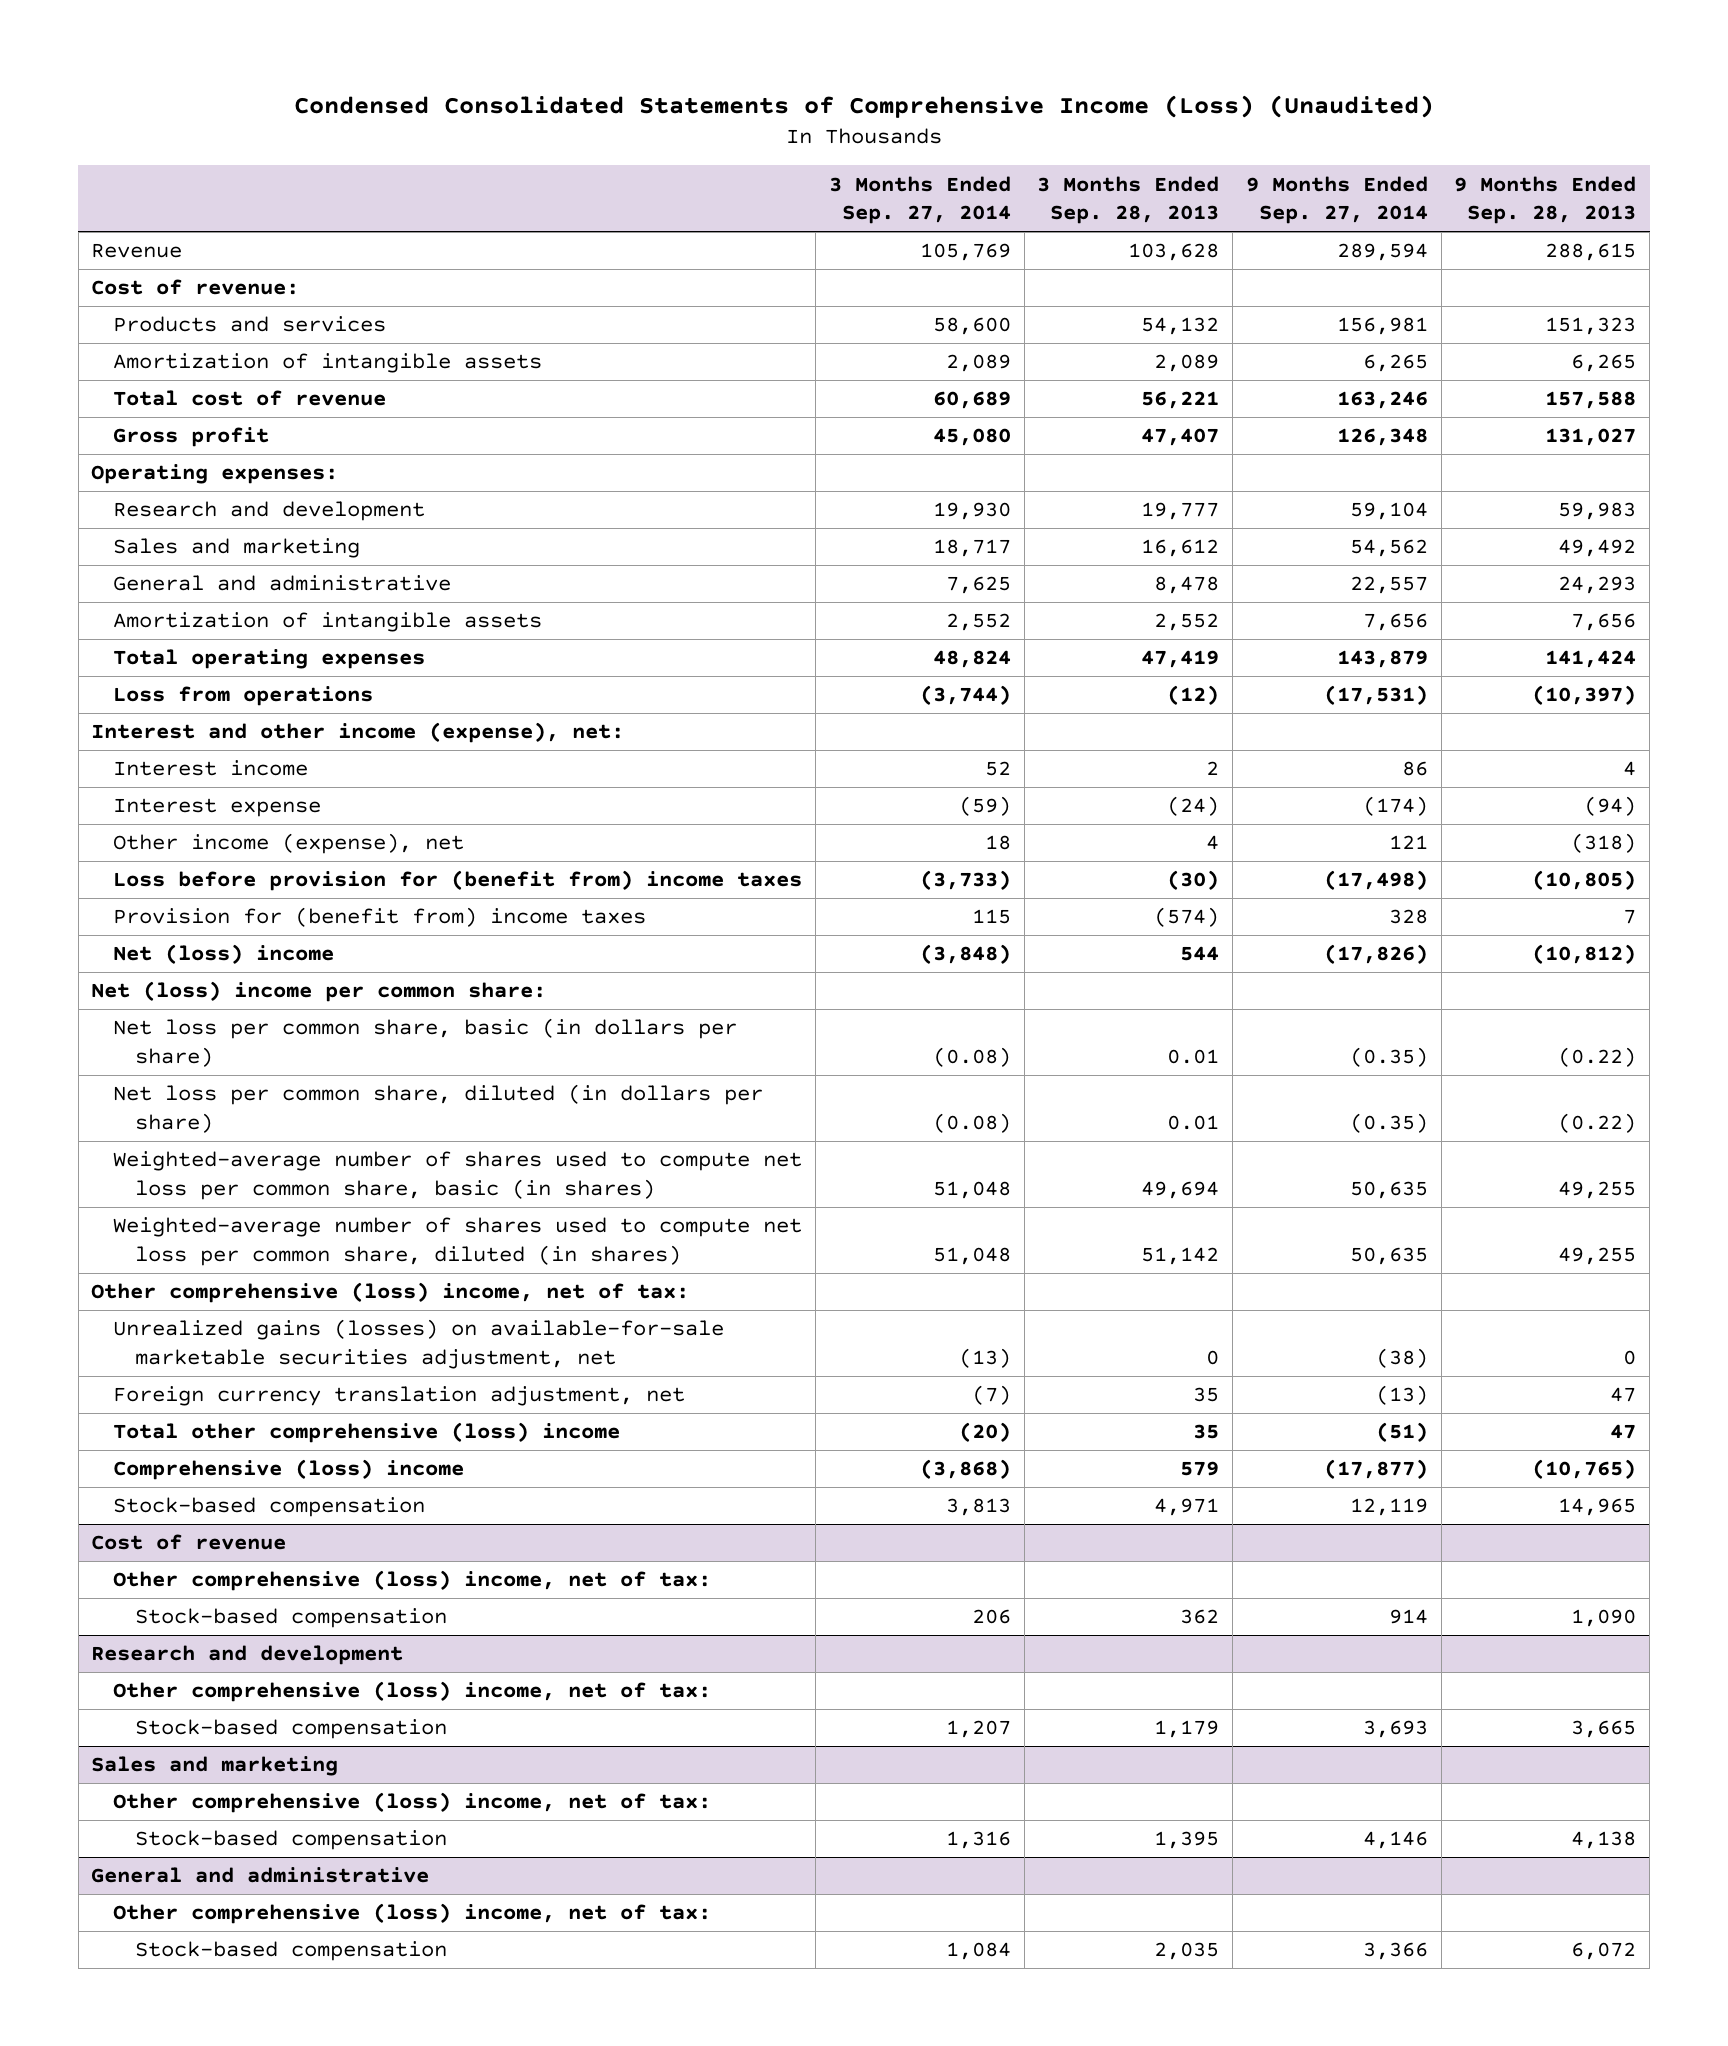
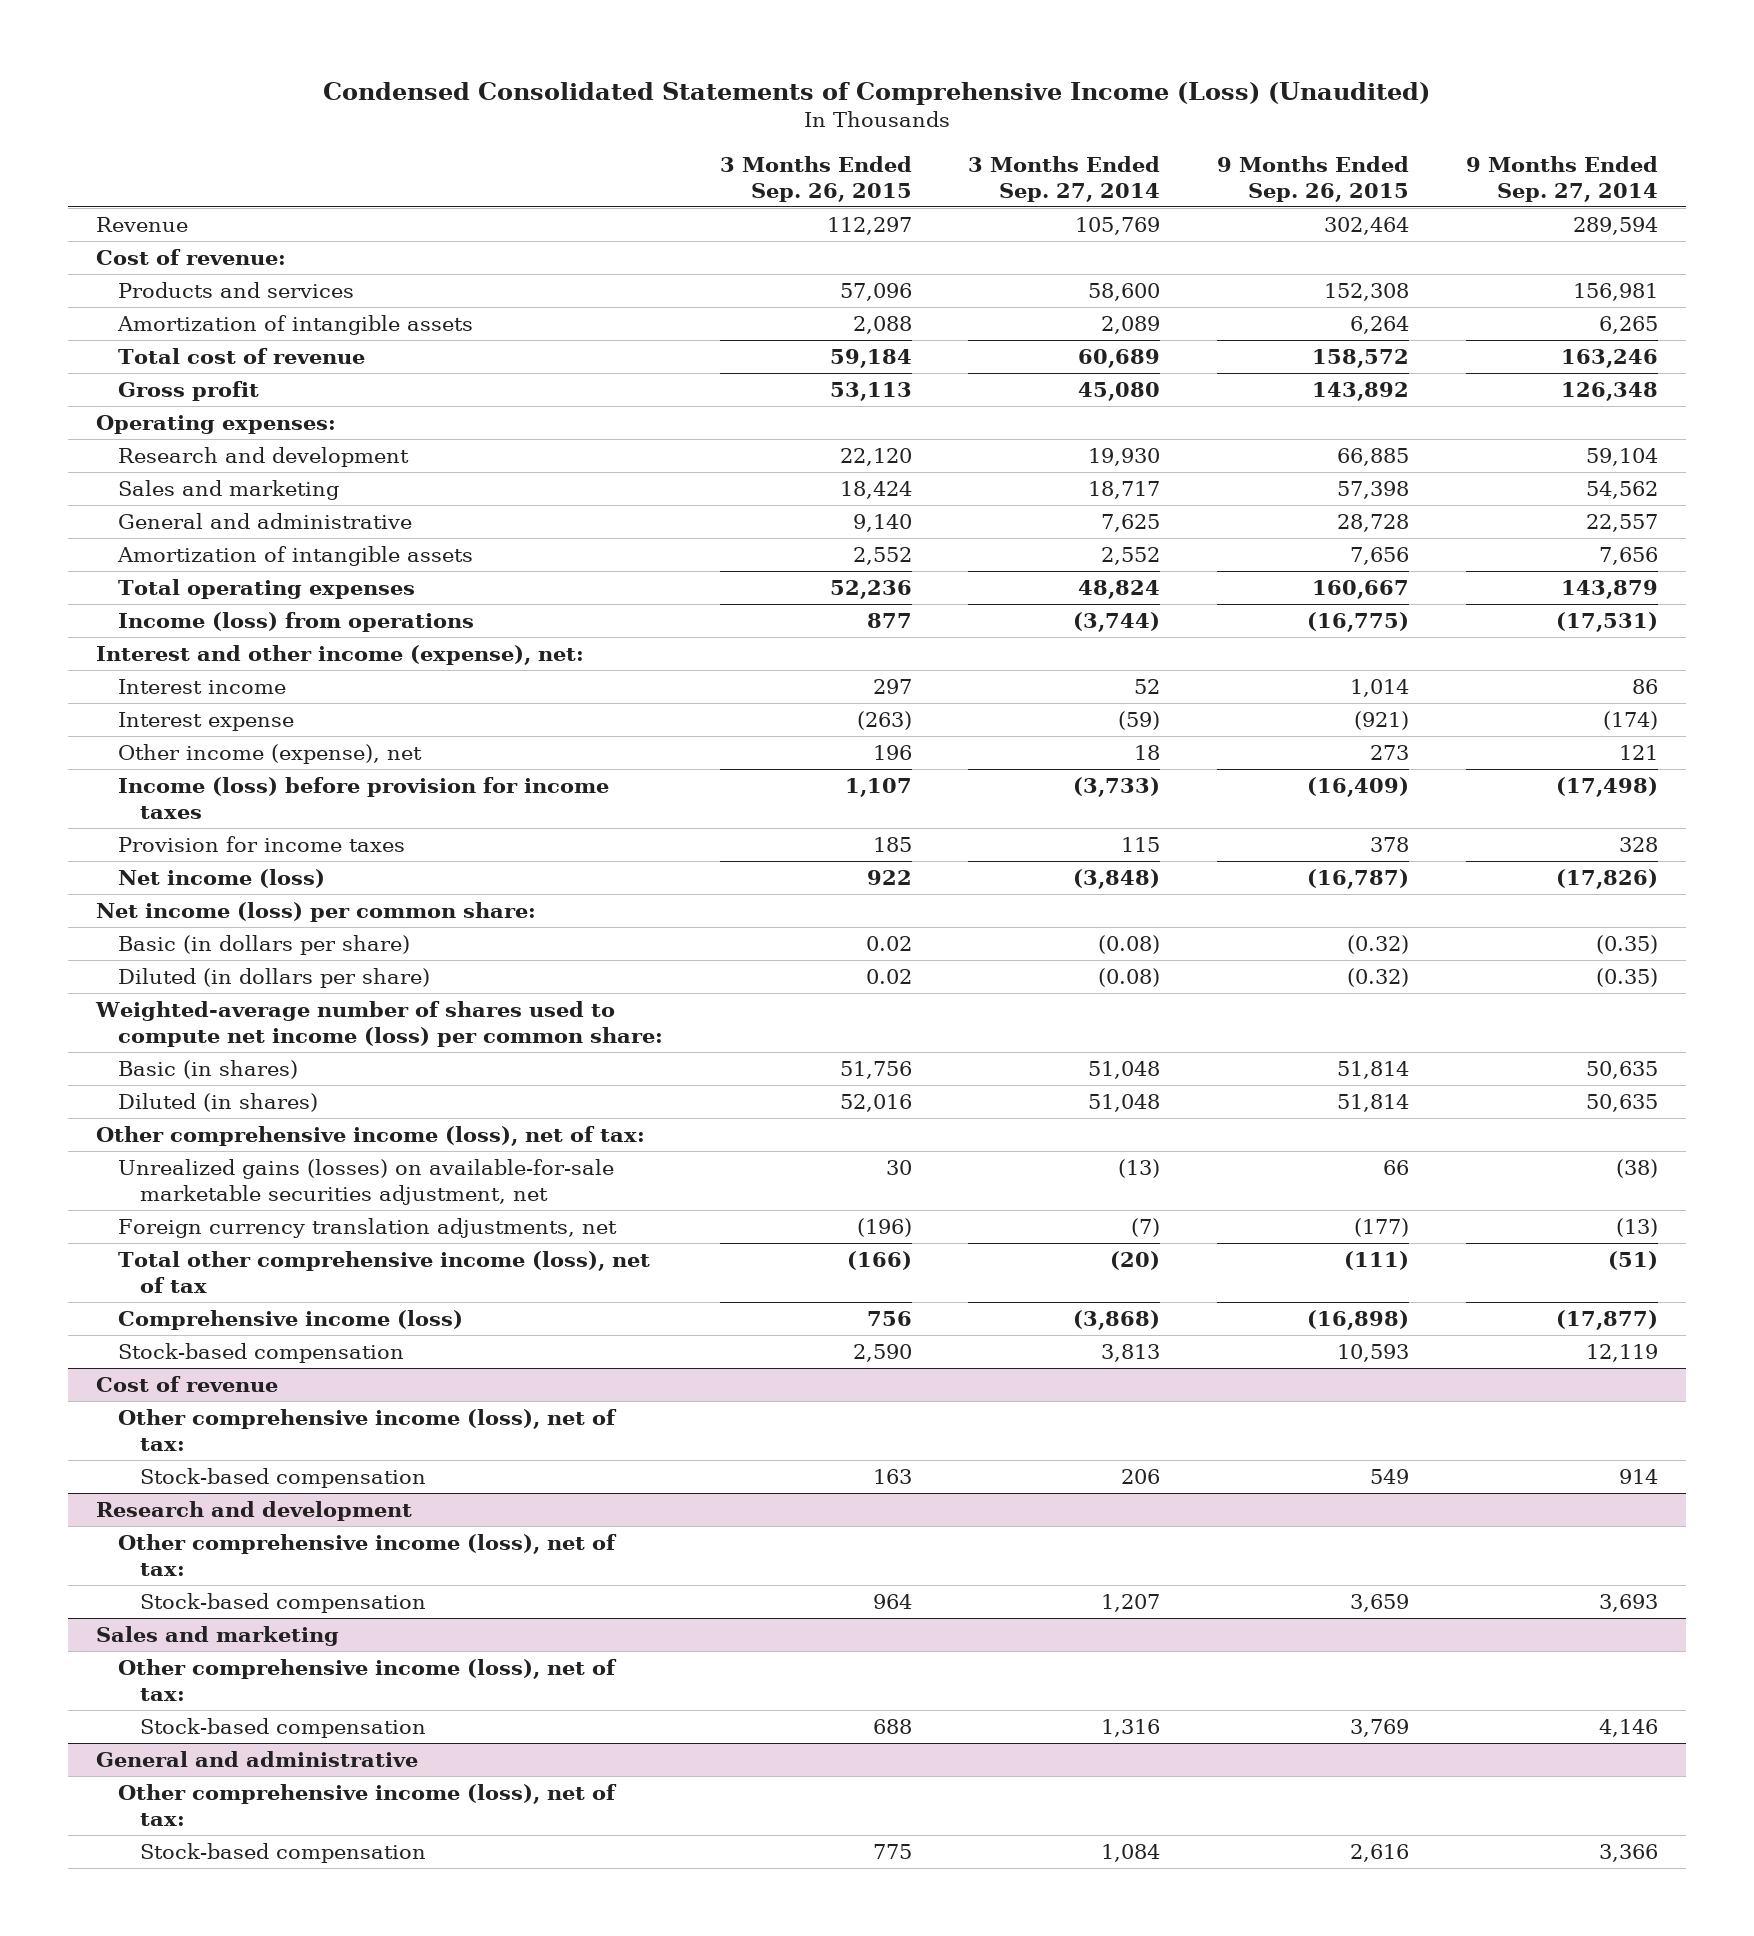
[1037,175,1220,225] 3 Months Ended Sep. 28, 2013 -> none
[1454,175,1637,225] 9 Months Ended Sep. 28, 2013 -> none
none -> [719,156,912,202] 3 Months Ended Sep. 26, 2015
none -> [1217,156,1410,202] 9 Months Ended Sep. 26, 2015
[113,686,374,707] Loss from operations -> [118,612,475,633] Income (loss) from operations
[113,870,803,892] Loss before provision for (benefit from) income taxes -> [118,777,610,819] Income (loss) before provision for income taxes
[113,907,647,928] Provision for (benefit from) income taxes -> [118,836,406,853] Provision for income taxes
[113,944,335,965] Net (loss) income -> [118,869,326,889] Net income (loss)
[91,981,547,1003] Net (loss) income per common share: -> [96,902,537,923] Net income (loss) per common share:
[113,1018,738,1067] Net loss per common share, basic (in dollars per share) -> [118,935,411,956] Basic (in dollars per share)
[113,1084,764,1133] Net loss per common share, diluted (in dollars per share) -> [118,968,431,989] Diluted (in dollars per share)
none -> [95,1001,664,1047] Weighted-average number of shares used to compute net income (loss) per common share:
[113,1151,803,1200] Weighted-average number of shares used to compute net loss per common share, basic (in shares) -> [118,1060,299,1080] Basic (in shares)
[113,1217,803,1266] Weighted-average number of shares used to compute net loss per common share, diluted (in shares) -> [118,1093,319,1113] Diluted (in shares)
[91,1282,690,1304] Other comprehensive (loss) income, net of tax: -> [96,1126,646,1147] Other comprehensive income (loss), net of tax:
[113,1386,686,1407] Foreign currency translation adjustment, net -> [118,1218,618,1239] Foreign currency translation adjustments, net
[113,1422,621,1444] Total other comprehensive (loss) income -> [118,1251,651,1293] Total other comprehensive income (loss), net of tax
[113,1459,465,1481] Comprehensive (loss) income -> [118,1310,464,1331] Comprehensive income (loss)
[113,1570,712,1592] Other comprehensive (loss) income, net of tax: -> [118,1409,618,1451] Other comprehensive income (loss), net of tax:
[113,1681,712,1703] Other comprehensive (loss) income, net of tax: -> [118,1534,618,1576] Other comprehensive income (loss), net of tax:
[113,1792,712,1814] Other comprehensive (loss) income, net of tax: -> [118,1659,618,1701] Other comprehensive income (loss), net of tax:
[113,1903,712,1925] Other comprehensive (loss) income, net of tax: -> [118,1784,618,1826] Other comprehensive income (loss), net of tax:

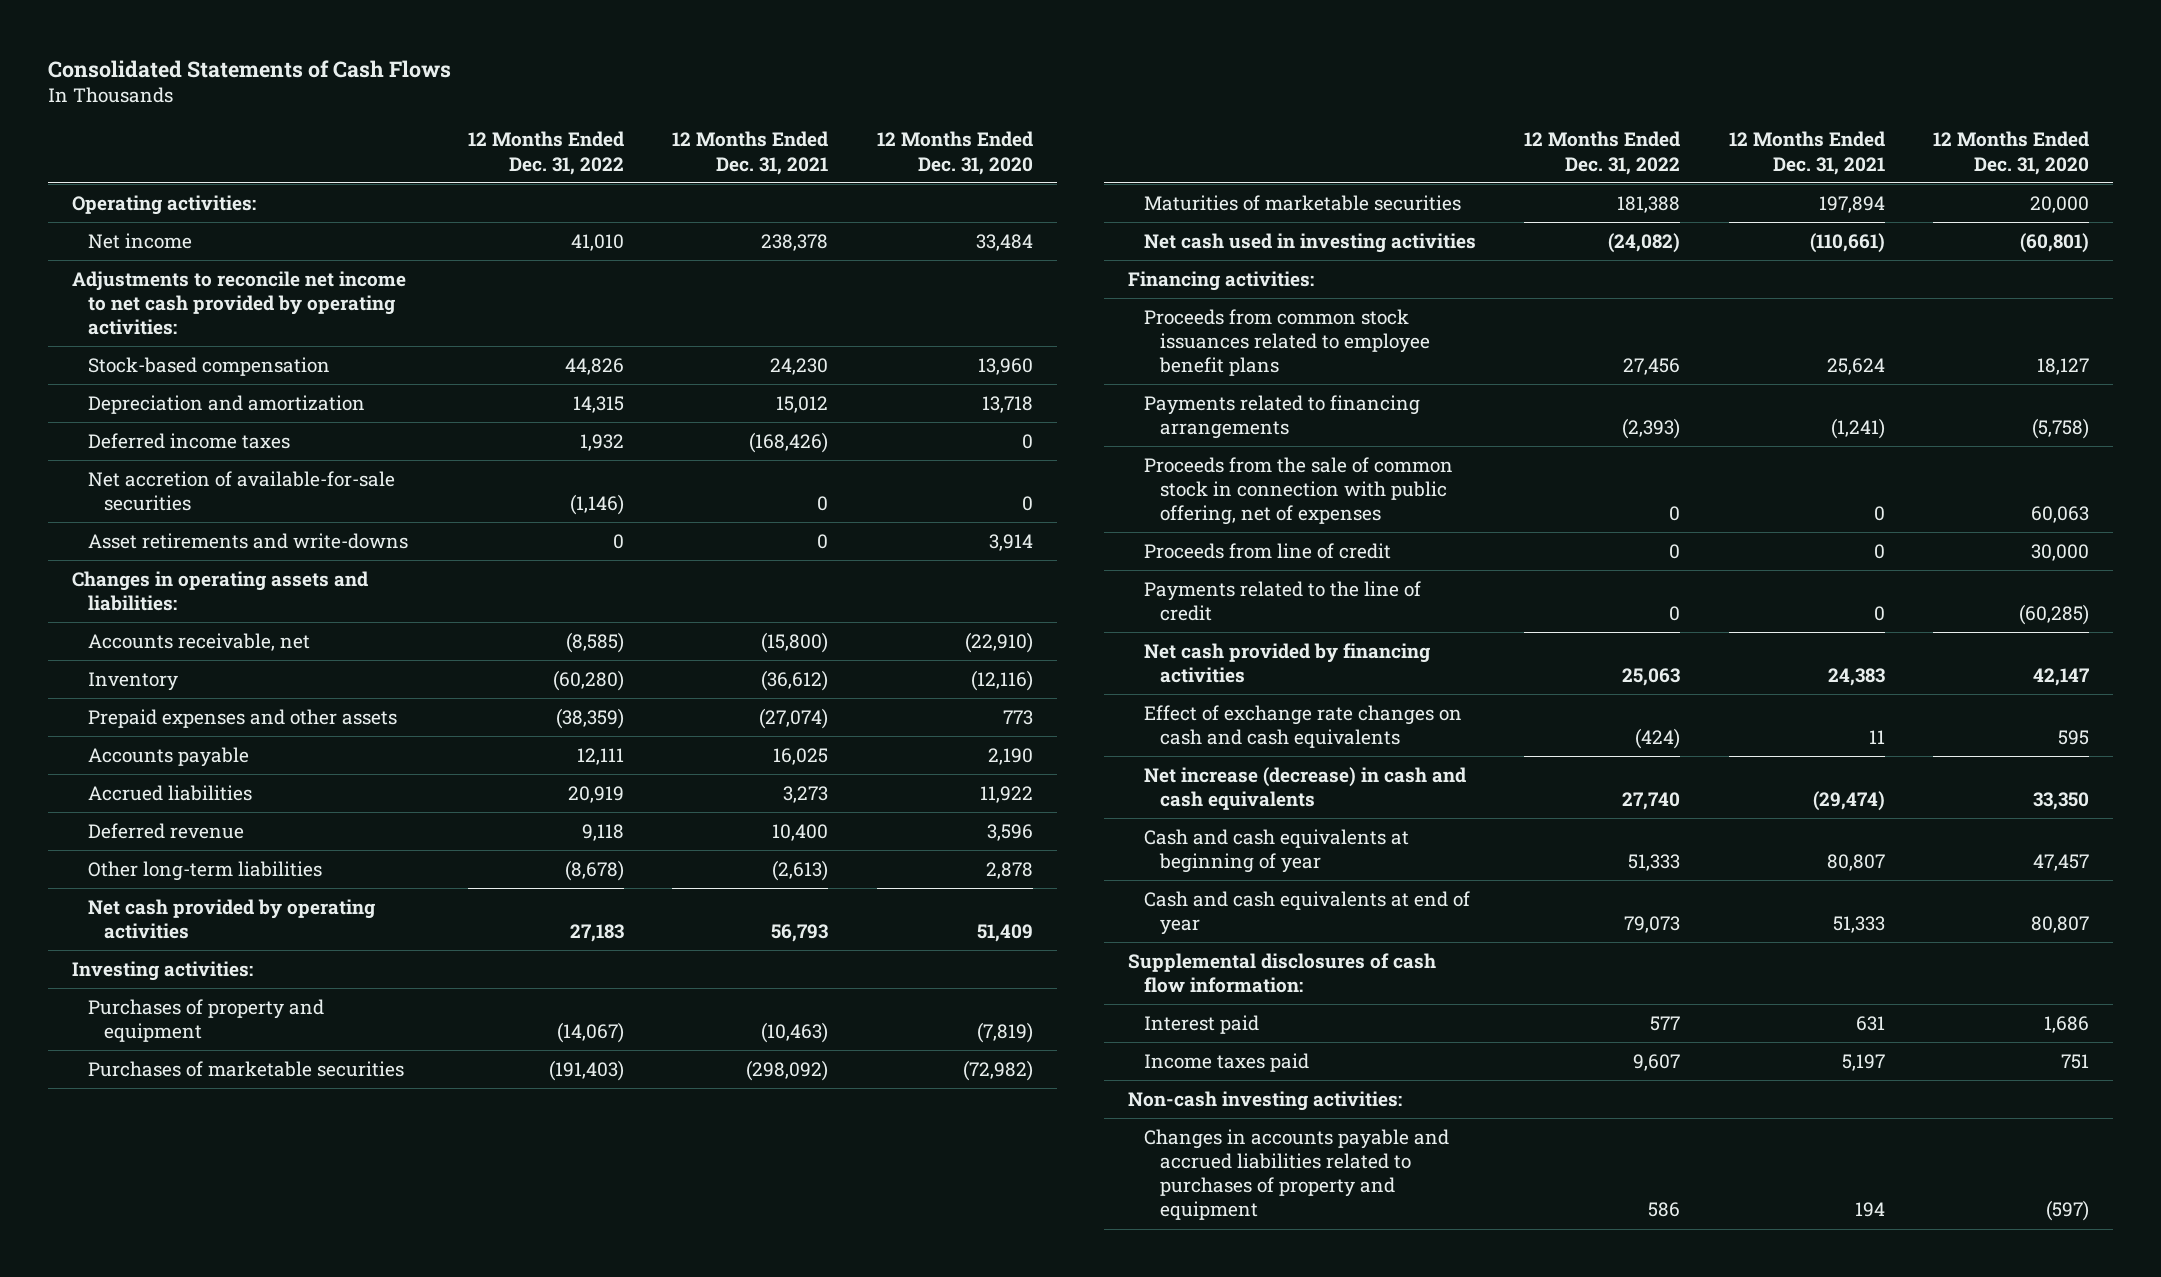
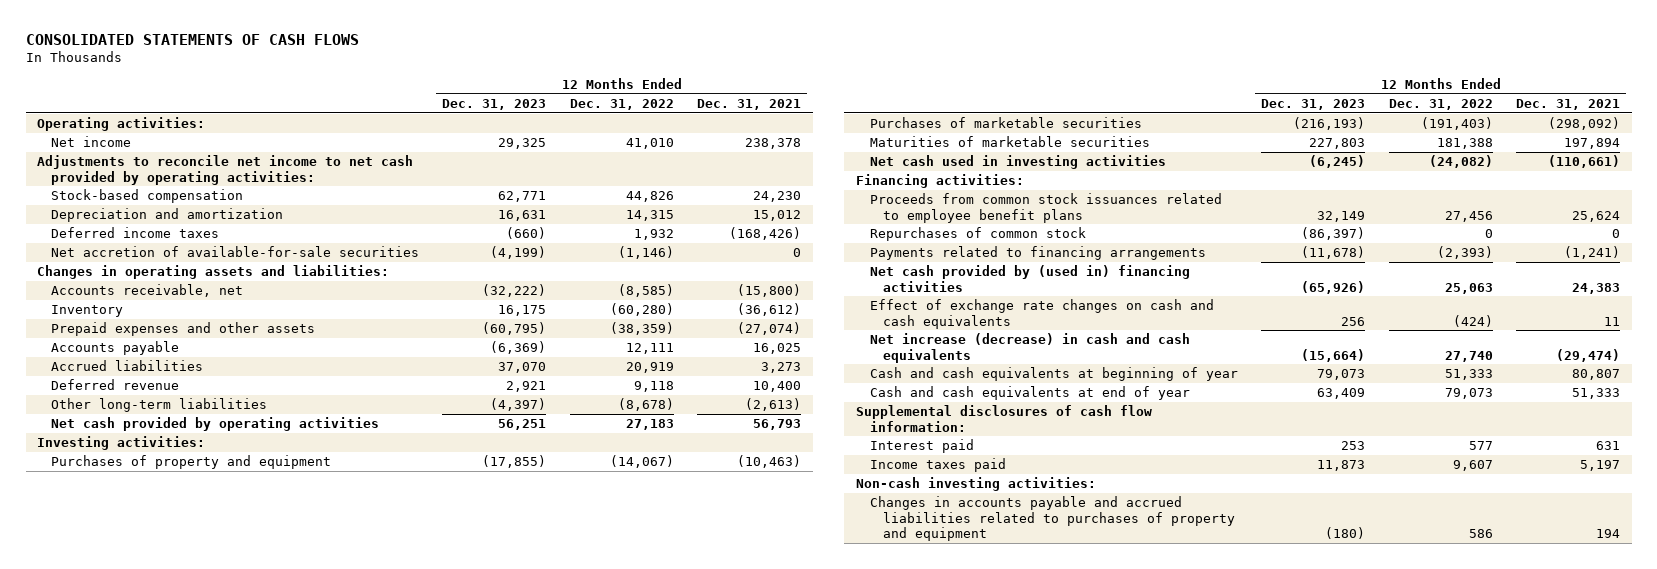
[47,59,451,78] Consolidated Statements of Cash Flows -> [25,34,359,46] CONSOLIDATED STATEMENTS OF CASH FLOWS
[876,131,1033,175] 12 Months Ended Dec. 31, 2020 -> none
none -> [442,98,547,110] Dec. 31, 2023
[87,532,408,549] Asset retirements and write-downs -> none
none -> [869,227,1086,242] Repurchases of common stock
[1144,456,1454,526] Proceeds from the sale of common stock in connection with public offering, net of expenses -> none
[1144,542,1392,559] Proceeds from line of credit -> none
[1144,580,1422,621] Payments related to the line of credit -> none
[1144,642,1431,683] Net cash provided by financing activities -> [869,265,1190,292] Net cash provided by (used in) financing activities

